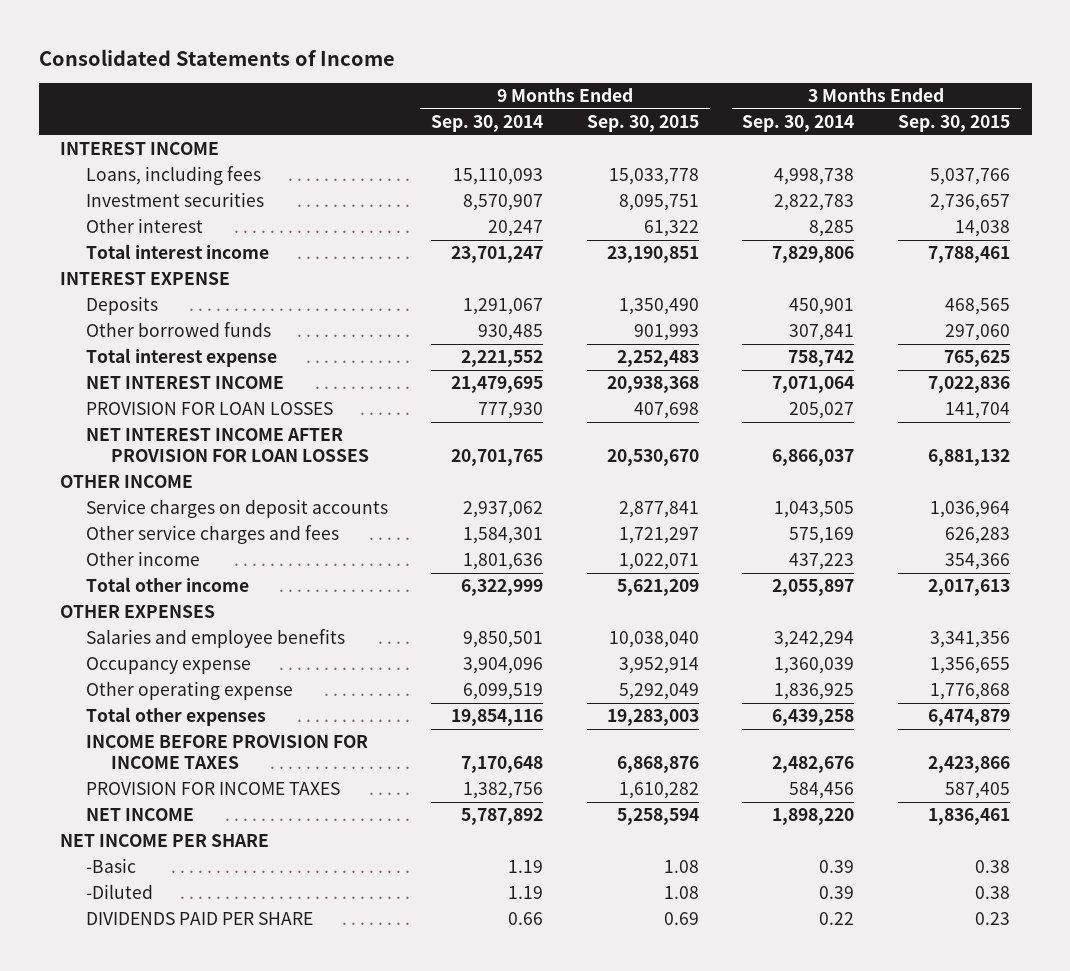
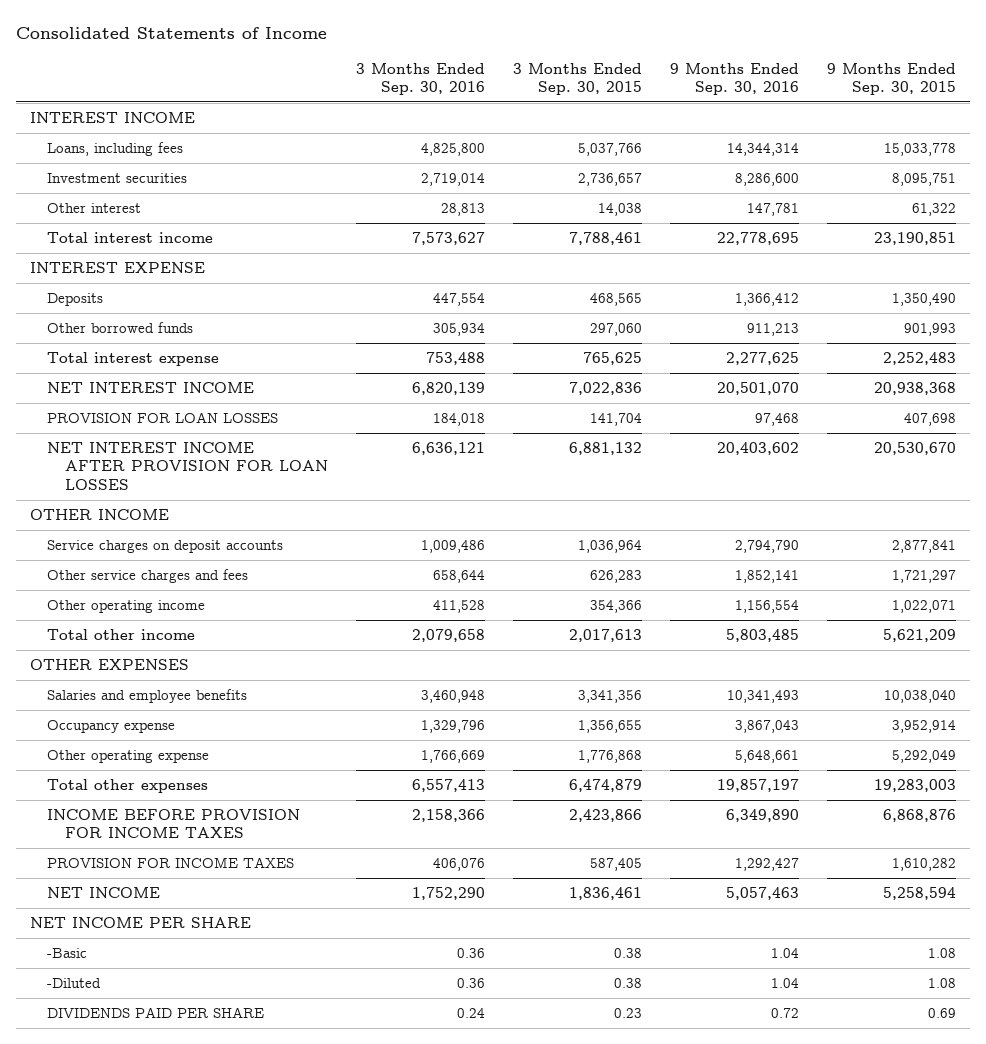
[431,115,544,133] Sep. 30, 2014 -> none
[742,115,855,133] Sep. 30, 2014 -> none
none -> [355,62,485,96] 3 Months Ended Sep. 30, 2016
none -> [669,62,799,96] 9 Months Ended Sep. 30, 2016
[85,551,200,567] Other income -> [47,599,206,613] Other operating income

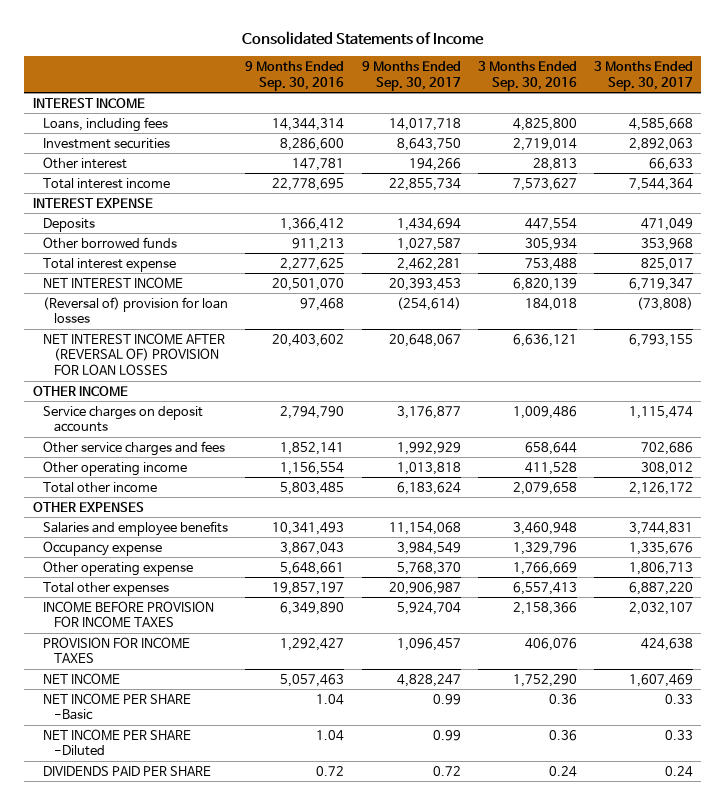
[512,62,642,96] 3 Months Ended Sep. 30, 2015 -> none
[826,62,956,96] 9 Months Ended Sep. 30, 2015 -> none
none -> [361,61,461,91] 9 Months Ended Sep. 30, 2017
none -> [593,61,693,91] 3 Months Ended Sep. 30, 2017
[47,411,279,423] PROVISION FOR LOAN LOSSES -> [43,296,229,324] (Reversal of) provision for loan losses
[47,441,328,490] NET INTEREST INCOME AFTER PROVISION FOR LOAN LOSSES -> [43,332,226,375] NET INTEREST INCOME AFTER (REVERSAL OF) PROVISION FOR LOAN LOSSES
[29,916,251,928] NET INCOME PER SHARE -> none
[47,947,88,958] -Basic -> [43,692,192,721] NET INCOME PER SHARE -Basic
[47,977,102,988] -Diluted -> [43,728,192,757] NET INCOME PER SHARE -Diluted

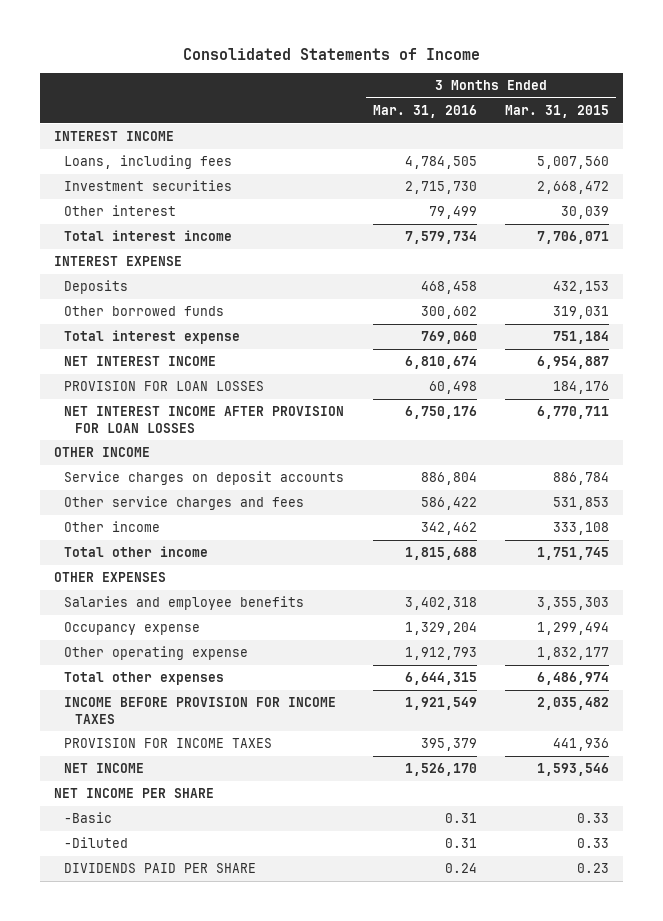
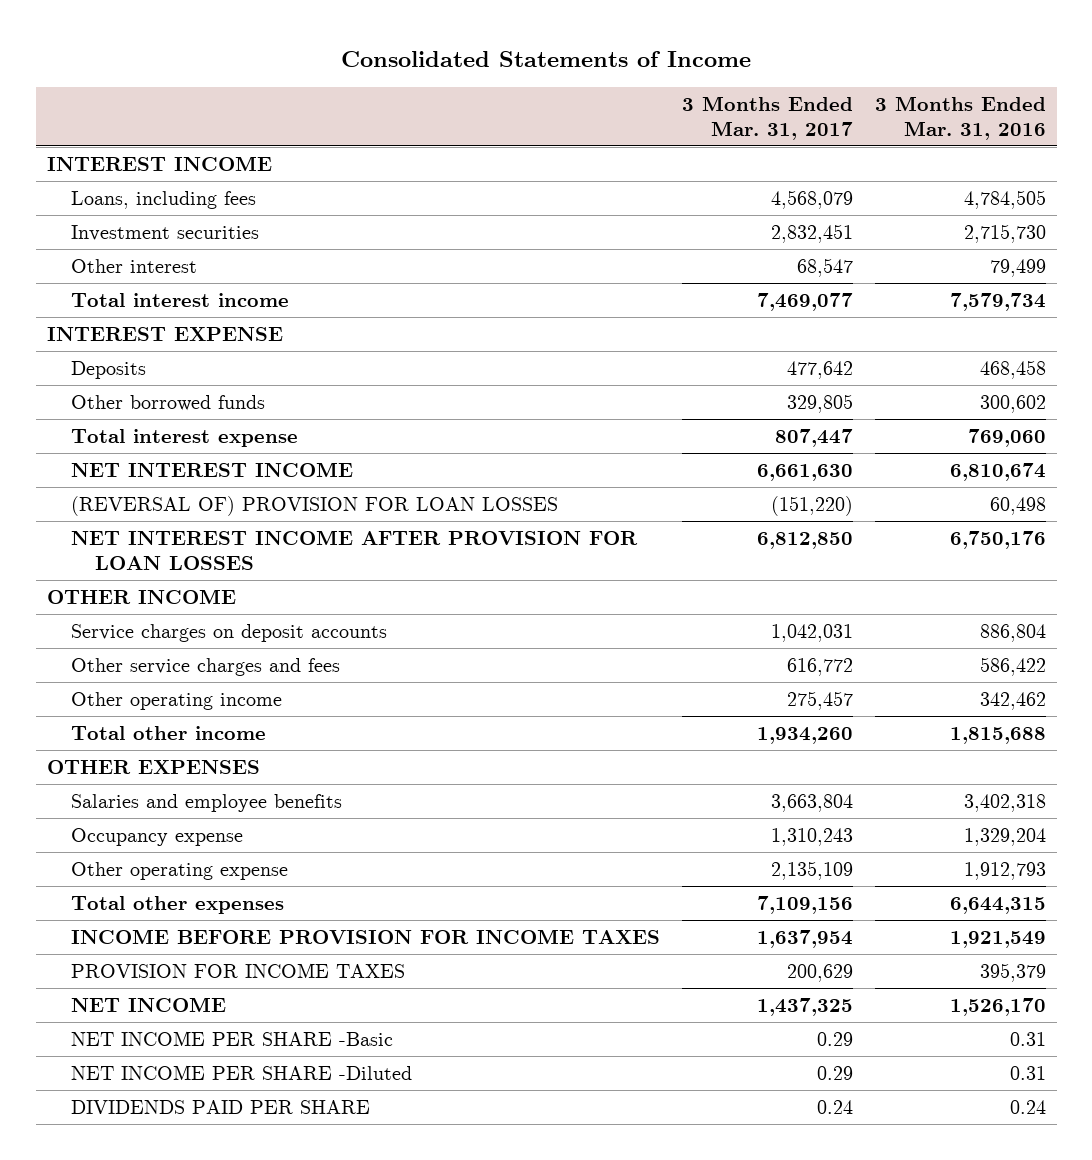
[505,105,610,119] Mar. 31, 2015 -> none
none -> [681,95,853,140] 3 Months Ended Mar. 31, 2017
[64,381,265,392] PROVISION FOR LOAN LOSSES -> [70,496,558,517] (REVERSAL OF) PROVISION FOR LOAN LOSSES
[64,521,161,533] Other income -> [70,692,282,711] Other operating income
[54,788,215,799] NET INCOME PER SHARE -> none
[64,812,113,824] -Basic -> [70,1031,393,1047] NET INCOME PER SHARE -Basic
[64,837,129,849] -Diluted -> [70,1065,412,1081] NET INCOME PER SHARE -Diluted

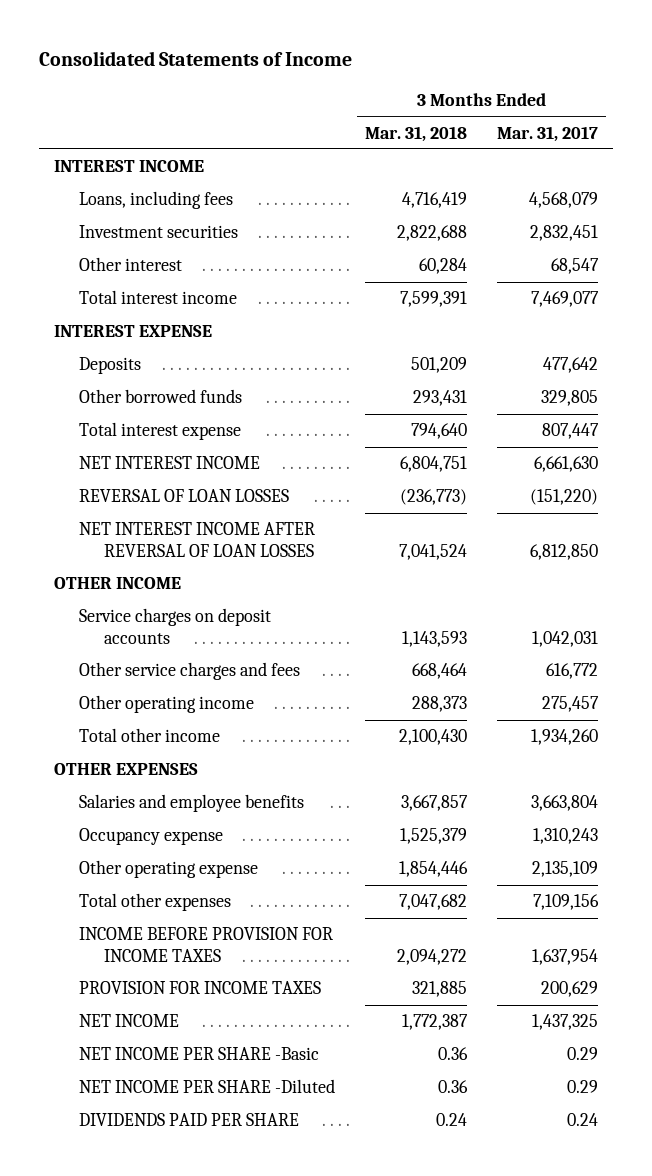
[874,95,1046,140] 3 Months Ended Mar. 31, 2016 -> none
none -> [364,125,467,142] Mar. 31, 2018
[70,496,558,517] (REVERSAL OF) PROVISION FOR LOAN LOSSES -> [78,489,289,503] REVERSAL OF LOAN LOSSES
[70,530,638,570] NET INTEREST INCOME AFTER PROVISION FOR LOAN LOSSES -> [78,522,315,557] NET INTEREST INCOME AFTER REVERSAL OF LOAN LOSSES

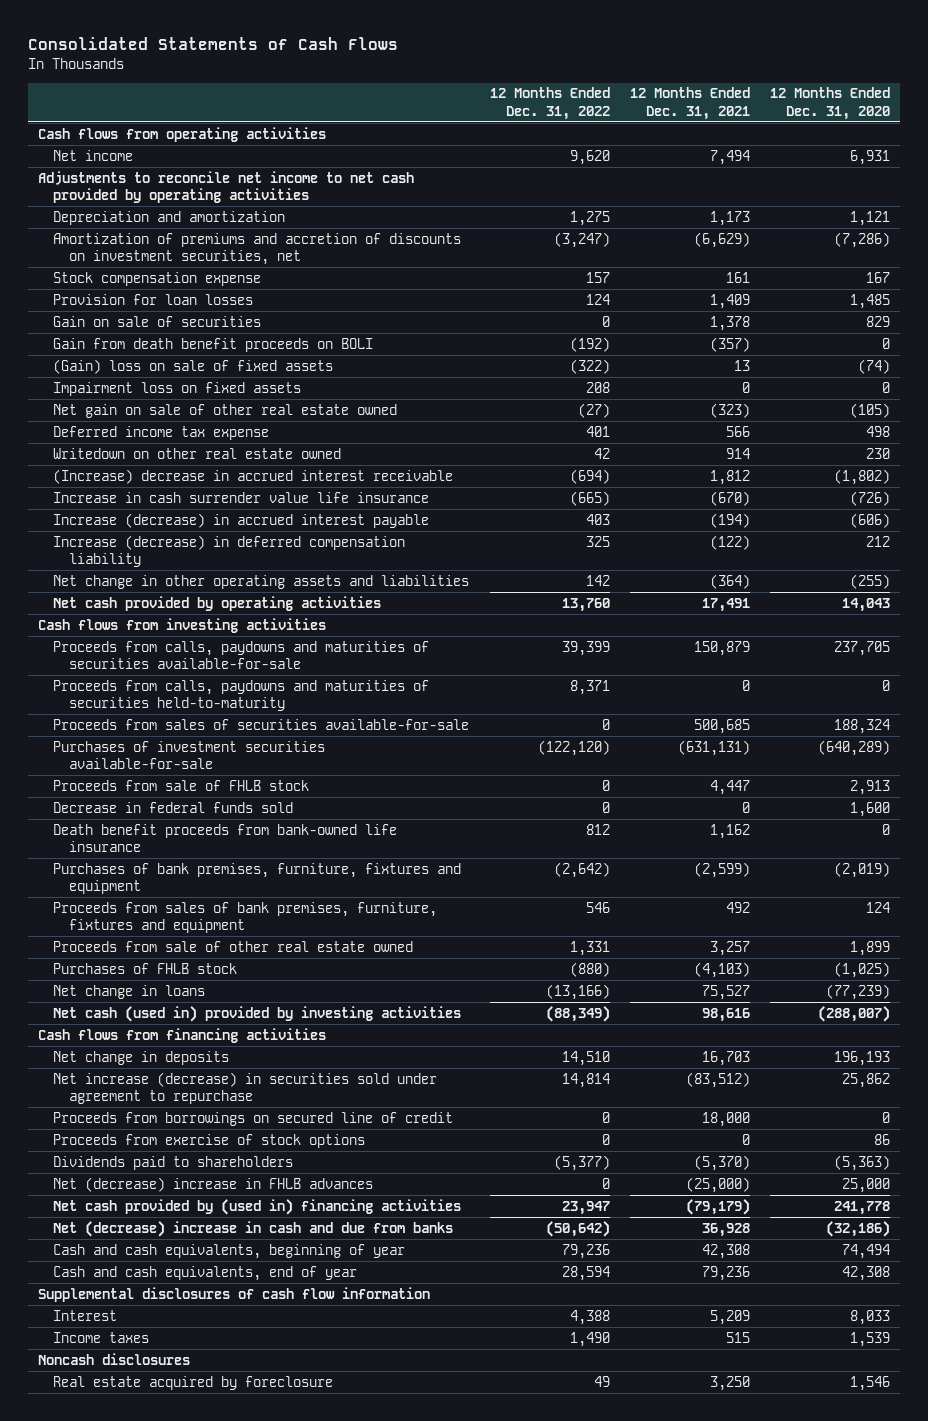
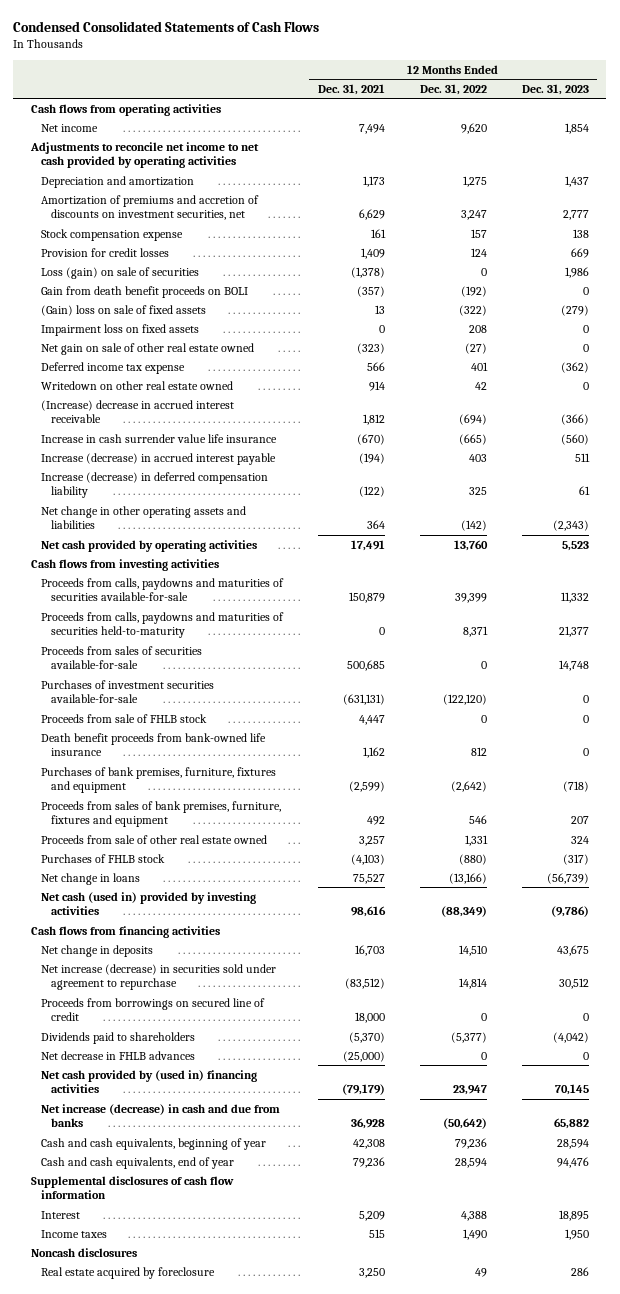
[28,36,399,50] Consolidated Statements of Cash Flows -> [13,20,320,32] Condensed Consolidated Statements of Cash Flows
[769,87,890,120] 12 Months Ended Dec. 31, 2020 -> none
none -> [521,83,589,95] Dec. 31, 2023
[553,231,610,248] (3,247) -> [460,210,487,221] 3,247
[693,231,750,248] (6,629) -> [358,209,385,221] 6,629
[53,293,254,305] Provision for loan losses -> [41,247,170,257] Provision for credit losses
[53,315,262,327] Gain on sale of securities -> [41,266,200,279] Loss (gain) on sale of securities
[709,315,750,331] 1,378 -> [350,266,385,278] (1,378)
[585,574,610,586] 142 -> [460,520,487,532] (142)
[709,573,750,589] (364) -> [366,520,385,530] 364
[53,801,294,813] Decrease in federal funds sold -> none
[53,1133,366,1148] Proceeds from exercise of stock options -> none
[53,1176,374,1192] Net (decrease) increase in FHLB advances -> [41,1050,196,1060] Net decrease in FHLB advances
[53,1220,454,1237] Net (decrease) increase in cash and due from banks -> [41,1103,281,1128] Net increase (decrease) in cash and due from banks

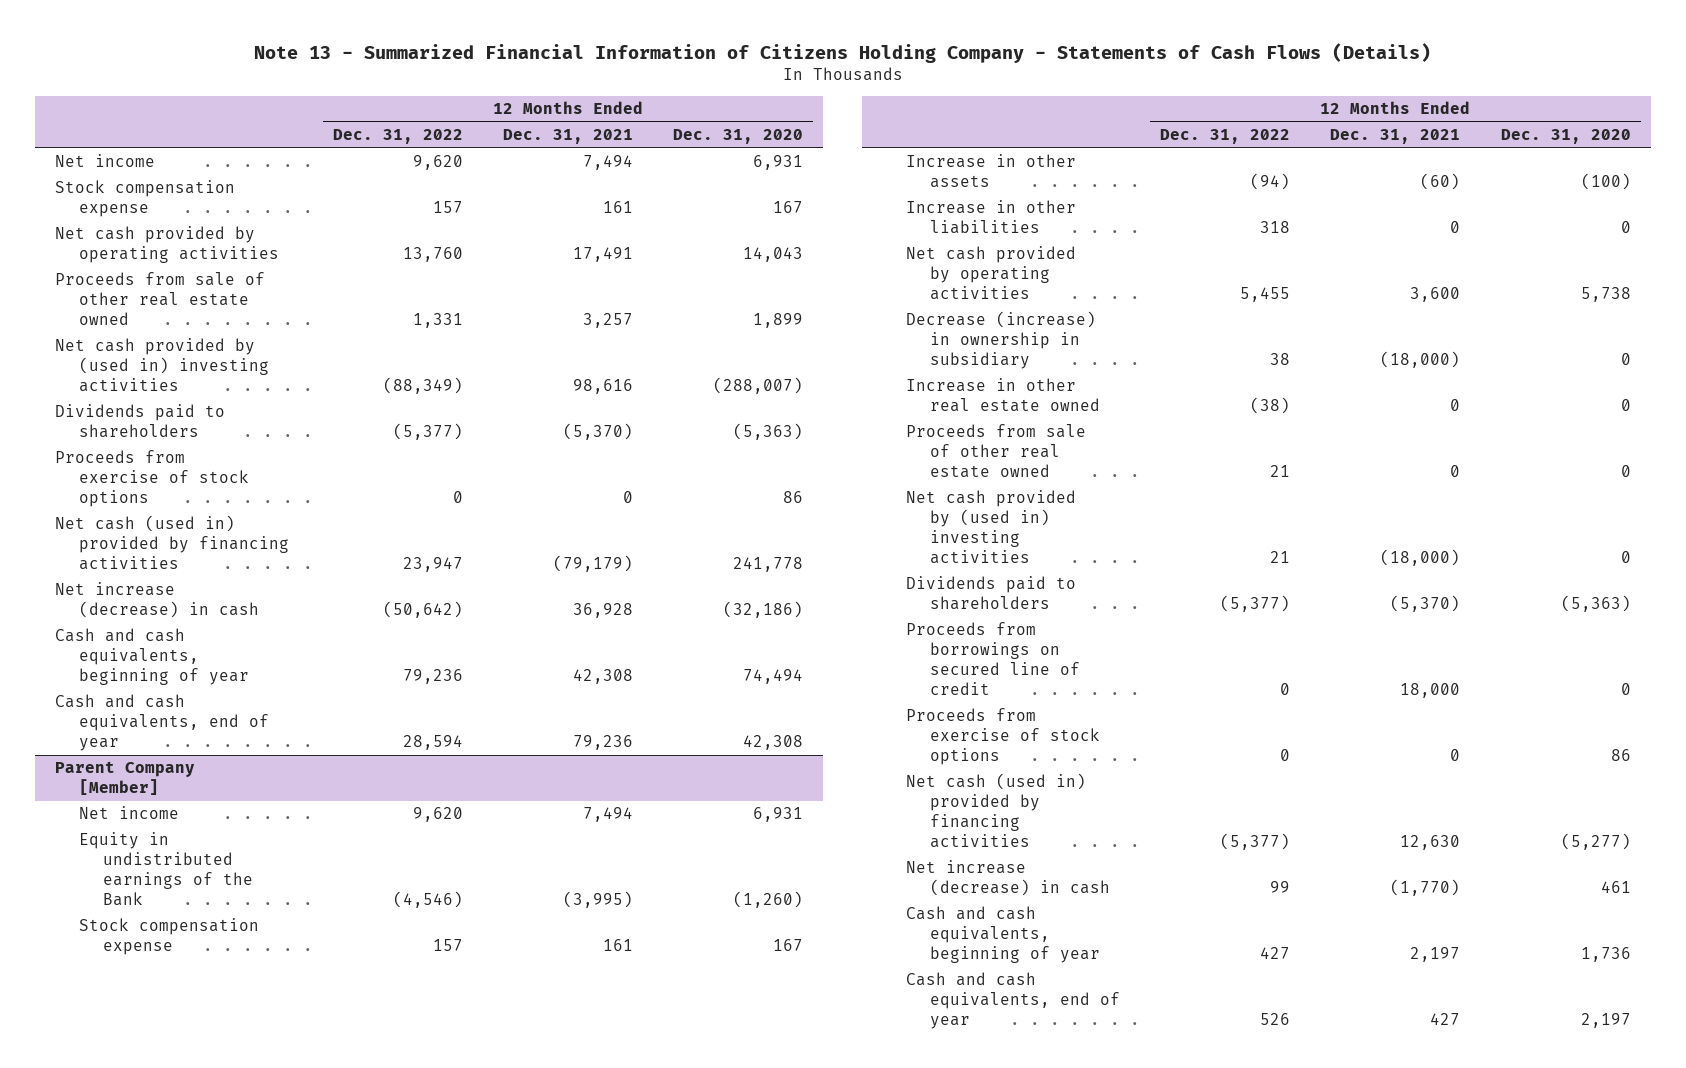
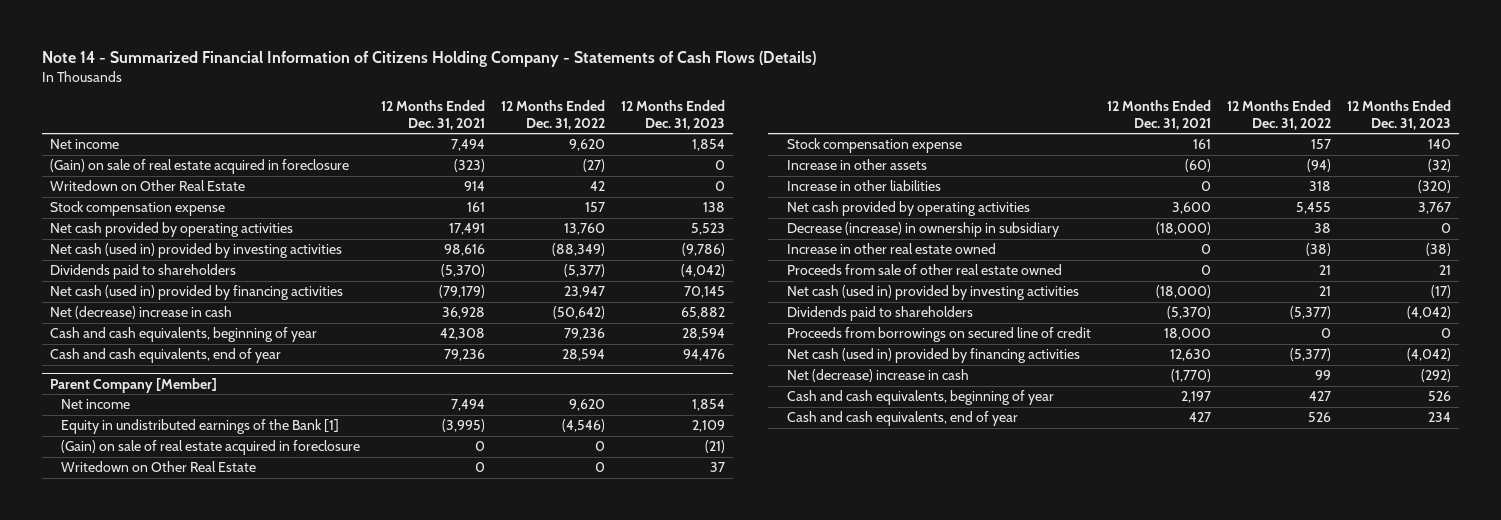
[253,43,1431,64] Note 13 - Summarized Financial Information of Citizens Holding Company - Statements of Cash Flows (Details) -> [41,50,816,67] Note 14 - Summarized Financial Information of Citizens Holding Company - Statements of Cash Flows (Details)
[673,129,804,145] Dec. 31, 2020 -> none
none -> [621,99,726,130] 12 Months Ended Dec. 31, 2023
none -> [49,159,349,175] (Gain) on sale of real estate acquired in foreclosure
none -> [49,180,245,192] Writedown on Other Real Estate
[55,272,266,326] Proceeds from sale of other real estate owned -> none
[55,338,270,393] Net cash provided by (used in) investing activities -> [49,243,342,259] Net cash (used in) provided by investing activities
[55,450,250,508] Proceeds from exercise of stock options -> none
[55,582,260,619] Net increase (decrease) in cash -> [49,306,232,320] Net (decrease) increase in cash
[79,832,253,907] Equity in undistributed earnings of the Bank -> [60,419,339,435] Equity in undistributed earnings of the Bank [1]
none -> [60,440,360,456] (Gain) on sale of real estate acquired in foreclosure
none -> [60,461,256,473] Writedown on Other Real Estate
[906,490,1077,565] Net cash provided by (used in) investing activities -> [786,285,1079,301] Net cash (used in) provided by investing activities
[906,708,1101,766] Proceeds from exercise of stock options -> none
[906,860,1111,897] Net increase (decrease) in cash -> [786,369,969,383] Net (decrease) increase in cash

